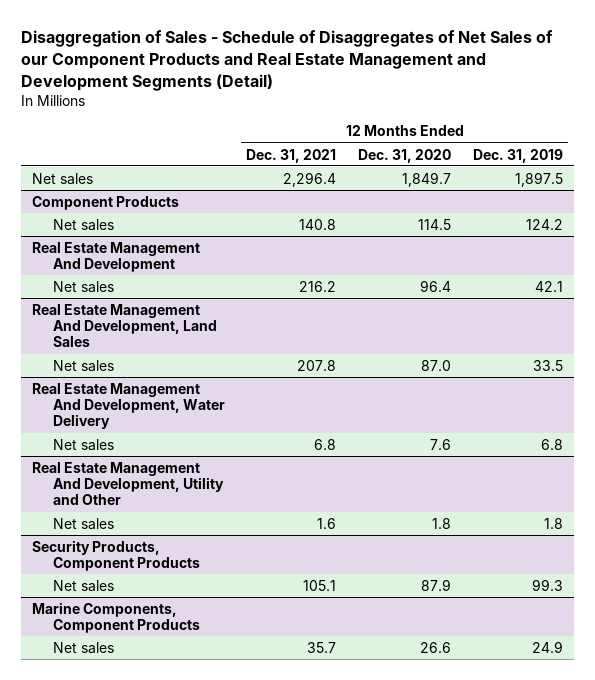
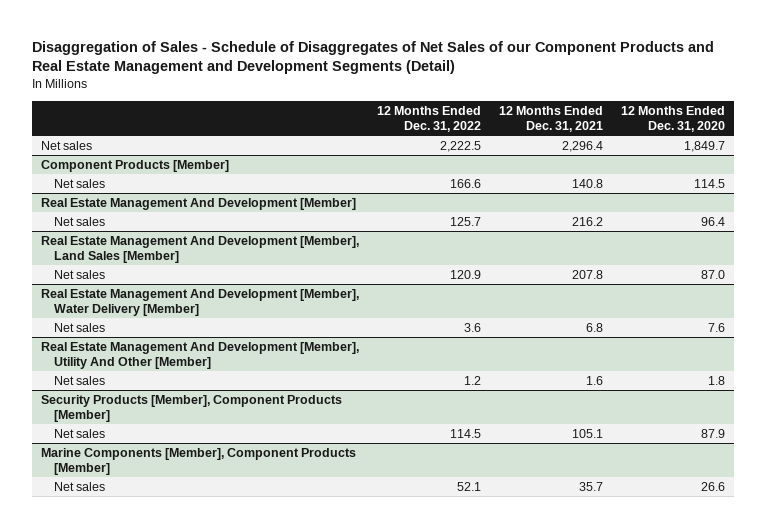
[472,148,563,163] Dec. 31, 2019 -> none
none -> [377,105,482,132] 12 Months Ended Dec. 31, 2022
[32,195,180,210] Component Products -> [41,159,230,172] Component Products [Member]
[32,241,201,272] Real Estate Management And Development -> [41,197,357,210] Real Estate Management And Development [Member]
[32,303,217,348] Real Estate Management And Development, Land Sales -> [41,235,360,264] Real Estate Management And Development [Member], Land Sales [Member]
[32,382,225,430] Real Estate Management And Development, Water Delivery -> [41,288,360,317] Real Estate Management And Development [Member], Water Delivery [Member]
[32,461,224,506] Real Estate Management And Development, Utility and Other -> [41,341,360,370] Real Estate Management And Development [Member], Utility And Other [Member]
[32,539,200,571] Security Products, Component Products -> [41,394,343,423] Security Products [Member], Component Products [Member]
[32,601,200,633] Marine Components, Component Products -> [41,447,357,476] Marine Components [Member], Component Products [Member]

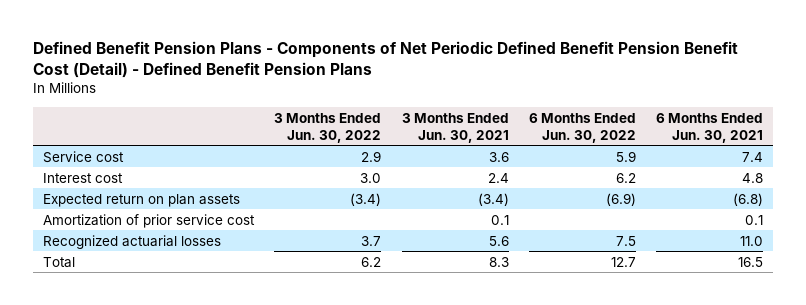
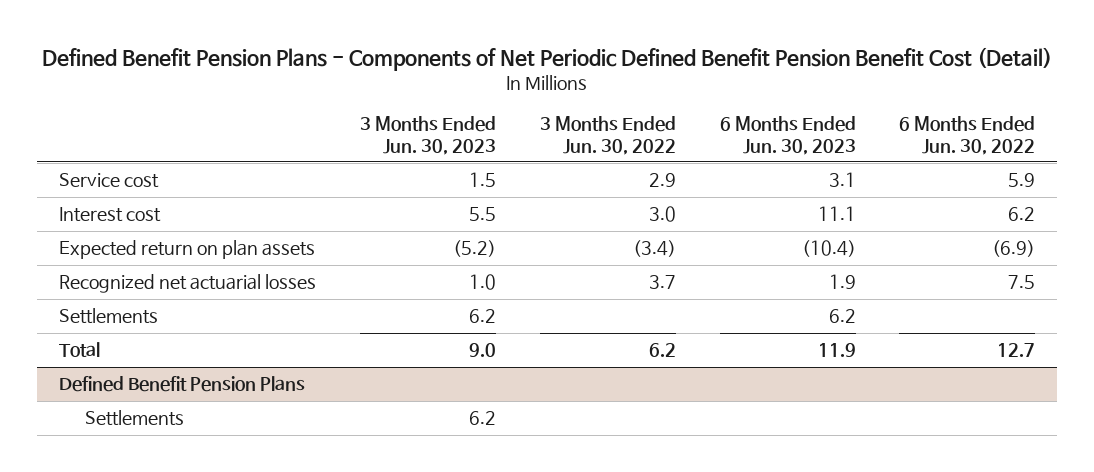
[32,41,738,79] Defined Benefit Pension Plans - Components of Net Periodic Defined Benefit Pension Benefit Cost (Detail) - Defined Benefit Pension Plans -> [42,46,1053,71] Defined Benefit Pension Plans - Components of Net Periodic Defined Benefit Pension Benefit Cost (Detail)
[401,112,509,143] 3 Months Ended Jun. 30, 2021 -> none
[656,112,764,143] 6 Months Ended Jun. 30, 2021 -> none
none -> [359,116,496,155] 3 Months Ended Jun. 30, 2023
none -> [719,116,856,155] 6 Months Ended Jun. 30, 2023
[43,213,256,228] Amortization of prior service cost -> none
[43,234,222,249] Recognized actuarial losses -> [58,274,316,294] Recognized net actuarial losses
none -> [58,308,158,325] Settlements
none -> [58,376,305,393] Defined Benefit Pension Plans
none -> [85,410,185,427] Settlements

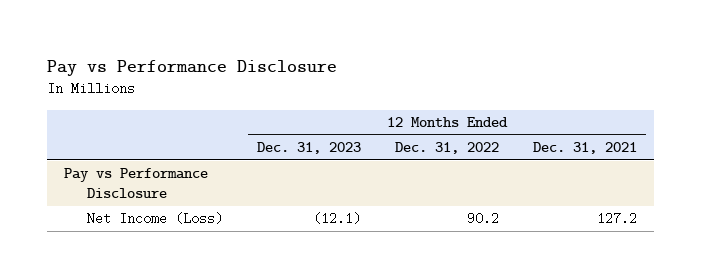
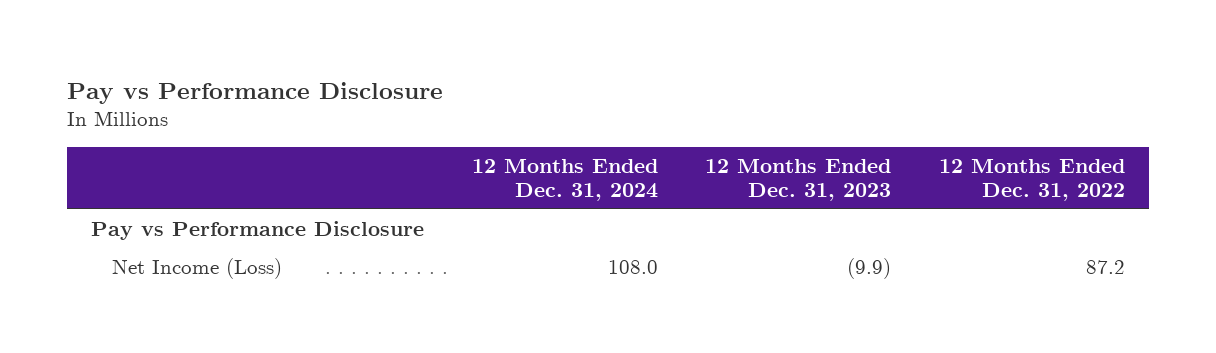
[533,142,638,155] Dec. 31, 2021 -> none
none -> [471,158,658,201] 12 Months Ended Dec. 31, 2024
[312,212,361,226] (12.1) -> [847,257,892,279] (9.9)
[466,212,499,226] 90.2 -> [1086,259,1126,274] 87.2

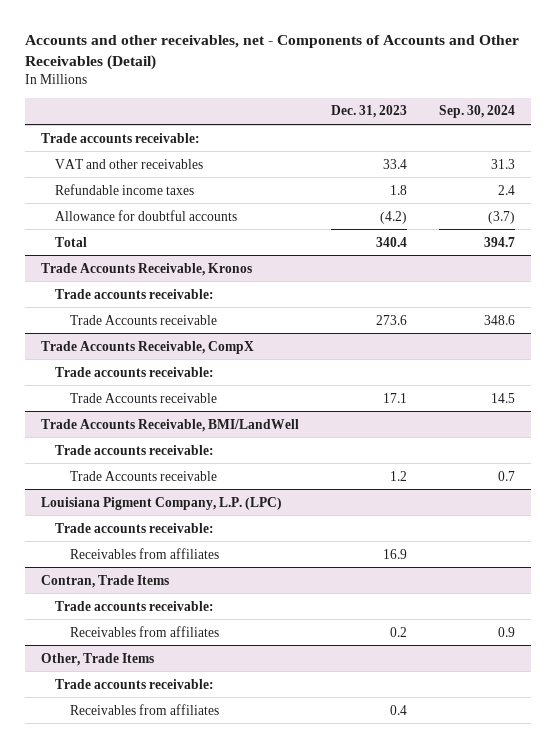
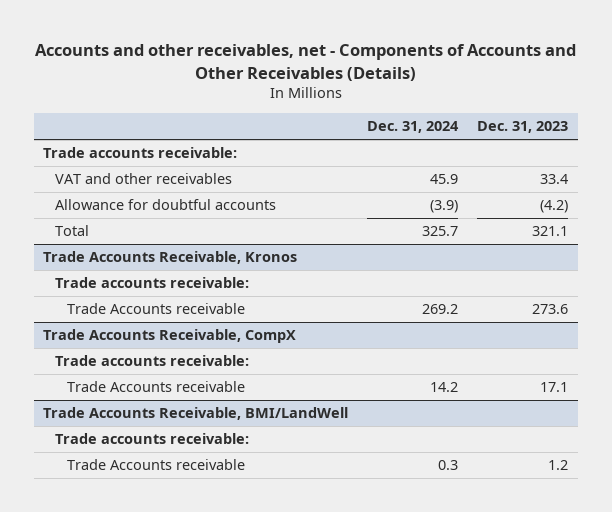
[24,35,519,71] Accounts and other receivables, net - Components of Accounts and Other Receivables (Detail) -> [34,44,576,81] Accounts and other receivables, net - Components of Accounts and Other Receivables (Details)
[438,105,515,119] Sep. 30, 2024 -> none
none -> [367,121,460,134] Dec. 31, 2024
[55,183,195,195] Refundable income taxes -> none
[375,236,407,247] 340.4 -> [532,226,569,237] 321.1
[40,496,282,510] Louisiana Pigment Company, L.P. (LPC) -> none
[55,522,215,533] Trade accounts receivable: -> none
[69,547,219,559] Receivables from affiliates -> none
[40,574,169,588] Contran, Trade Items -> none
[55,600,215,611] Trade accounts receivable: -> none
[69,625,219,637] Receivables from affiliates -> none
[40,652,154,666] Other, Trade Items -> none
[55,678,215,689] Trade accounts receivable: -> none
[69,703,219,715] Receivables from affiliates -> none

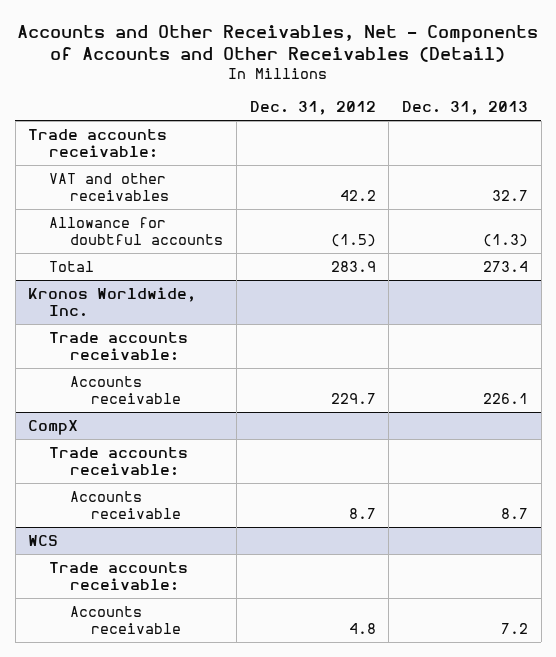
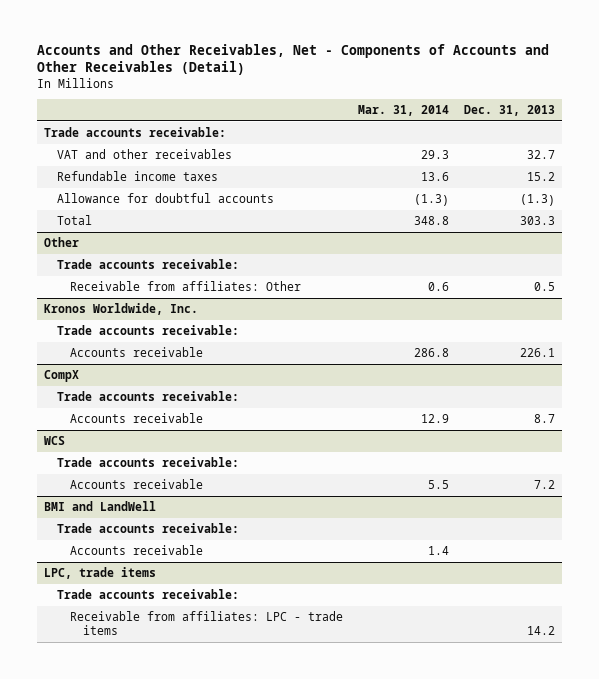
[249,101,376,116] Dec. 31, 2012 -> none
none -> [357,105,449,117] Mar. 31, 2014
none -> [57,171,219,182] Refundable income taxes
[483,260,529,272] 273.4 -> [519,216,555,226] 303.3
none -> [44,237,80,248] Other
none -> [57,259,240,270] Trade accounts receivable:
none -> [69,281,301,292] Receivable from affiliates: Other
none -> [44,501,157,512] BMI and LandWell
none -> [57,523,240,534] Trade accounts receivable:
none -> [69,545,203,556] Accounts receivable
none -> [44,567,157,580] LPC, trade items
none -> [57,589,240,600] Trade accounts receivable:
none -> [69,611,343,635] Receivable from affiliates: LPC - trade items

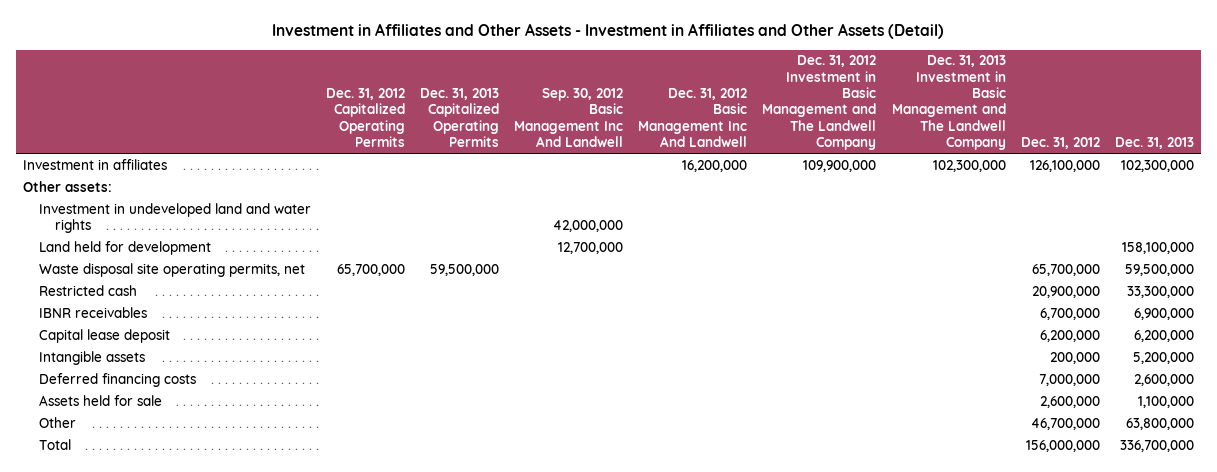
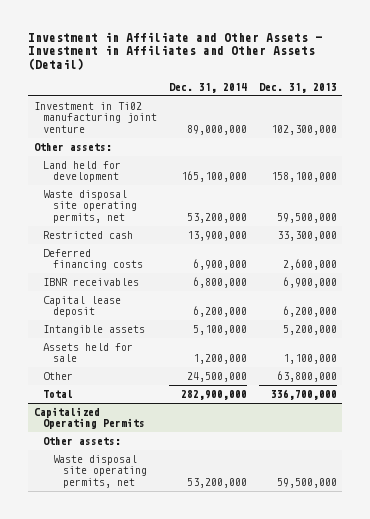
[272,23,945,40] Investment in Affiliates and Other Assets - Investment in Affiliates and Other Assets (Detail) -> [28,31,323,70] Investment in Affiliate and Other Assets - Investment in Affiliates and Other Assets (Detail)
[326,88,406,148] Dec. 31, 2012 Capitalized Operating Permits -> none
[420,88,500,148] Dec. 31, 2013 Capitalized Operating Permits -> none
[514,88,624,148] Sep. 30, 2012 Basic Management Inc And Landwell -> none
[638,88,748,148] Dec. 31, 2012 Basic Management Inc And Landwell -> none
[762,55,877,151] Dec. 31, 2012 Investment in Basic Management and The Landwell Company -> none
[891,55,1006,151] Dec. 31, 2013 Investment in Basic Management and The Landwell Company -> none
[1020,137,1100,150] Dec. 31, 2012 -> none
none -> [168,82,247,93] Dec. 31, 2014
[23,158,168,170] Investment in affiliates -> [33,102,158,133] Investment in Ti02 manufacturing joint venture
[39,202,312,234] Investment in undeveloped land and water rights -> none
[39,372,197,387] Deferred financing costs -> [43,249,143,271] Deferred financing costs
none -> [33,407,146,430] Capitalized Operating Permits
none -> [43,437,122,446] Other assets:
none -> [52,455,147,488] Waste disposal site operating permits, net

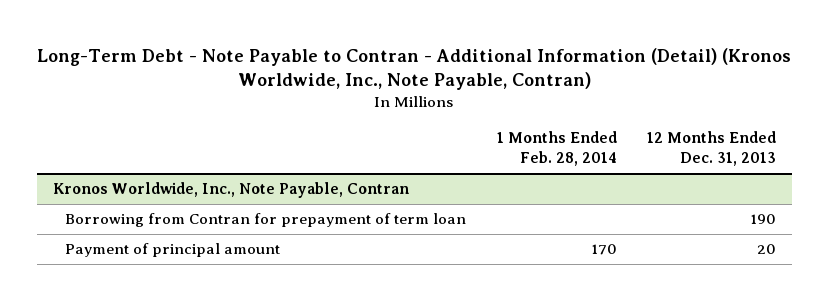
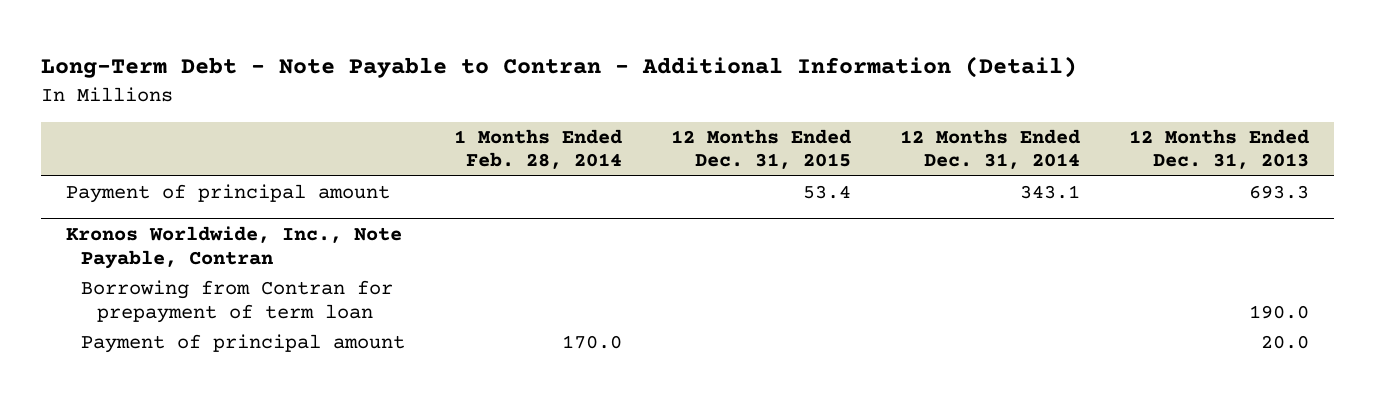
[37,47,792,90] Long-Term Debt - Note Payable to Contran - Additional Information (Detail) (Kronos Worldwide, Inc., Note Payable, Contran) -> [41,56,1078,79] Long-Term Debt - Note Payable to Contran - Additional Information (Detail)
none -> [671,128,852,170] 12 Months Ended Dec. 31, 2015
none -> [900,128,1081,170] 12 Months Ended Dec. 31, 2014
none -> [65,184,390,204] Payment of principal amount
[750,214,777,225] 190 -> [1249,304,1310,319] 190.0
[590,244,617,256] 170 -> [562,335,623,350] 170.0
[757,244,777,255] 20 -> [1261,335,1310,350] 20.0

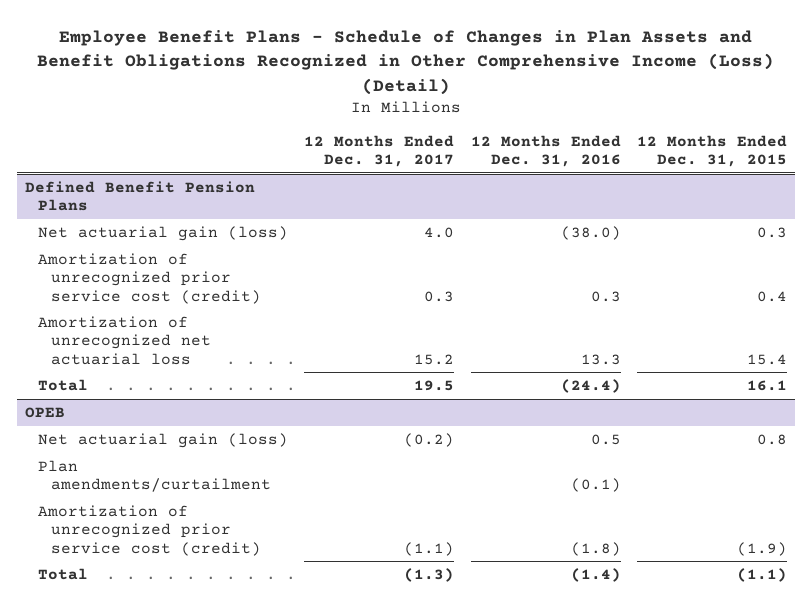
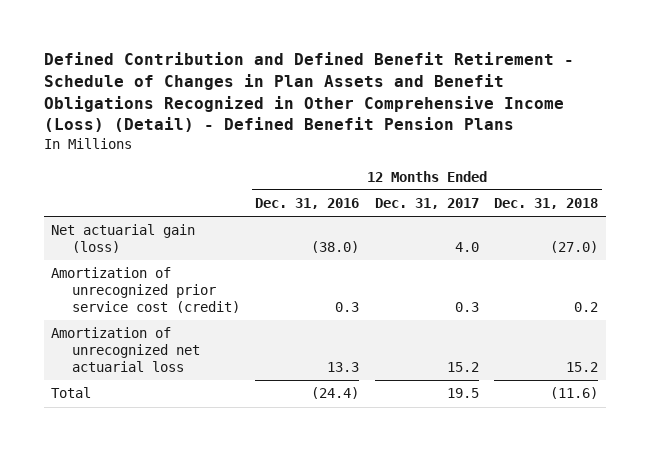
[37,29,775,95] Employee Benefit Plans - Schedule of Changes in Plan Assets and Benefit Obligations Recognized in Other Comprehensive Income (Loss) (Detail) -> [43,52,574,133] Defined Contribution and Defined Benefit Retirement - Schedule of Changes in Plan Assets and Benefit Obligations Recognized in Other Comprehensive Income (Loss) (Detail) - Defined Benefit Pension Plans
[637,134,788,168] 12 Months Ended Dec. 31, 2015 -> none
none -> [494,198,599,210] Dec. 31, 2018
[25,180,256,212] Defined Benefit Pension Plans -> none
[25,406,66,418] OPEB -> none
[38,432,289,448] Net actuarial gain (loss) -> none
[38,459,272,493] Plan amendments/curtailment -> none
[38,504,262,556] Amortization of unrecognized prior service cost (credit) -> none
[38,567,89,580] Total -> none

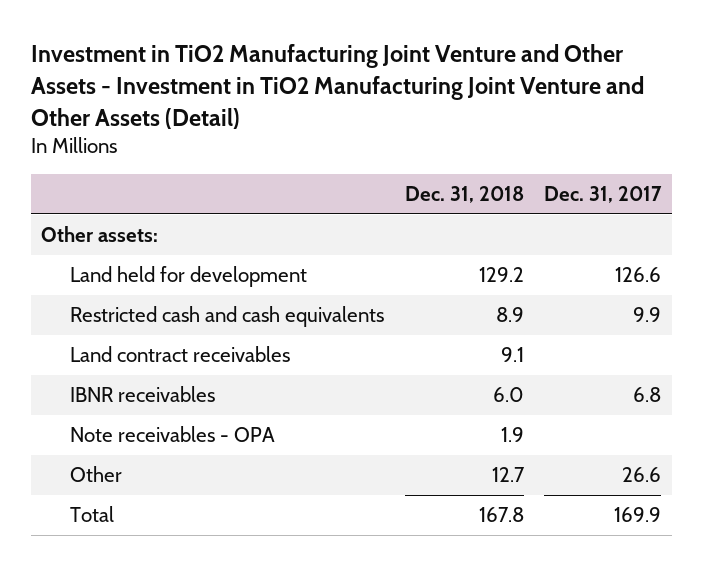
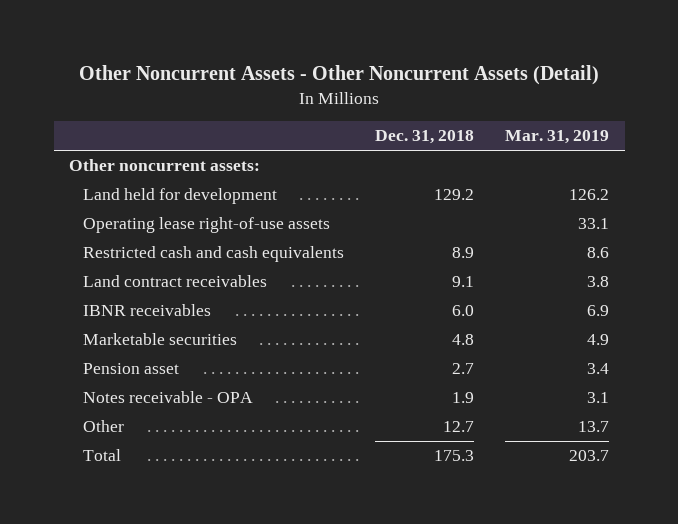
[30,44,644,129] Investment in TiO2 Manufacturing Joint Venture and Other Assets - Investment in TiO2 Manufacturing Joint Venture and Other Assets (Detail) -> [79,65,600,86] Other Noncurrent Assets - Other Noncurrent Assets (Detail)
[544,185,663,203] Dec. 31, 2017 -> none
none -> [505,130,610,145] Mar. 31, 2019
[40,226,158,243] Other assets: -> [69,159,261,172] Other noncurrent assets:
none -> [82,217,330,234] Operating lease right-of-use assets
none -> [82,333,237,346] Marketable securities
none -> [82,363,179,375] Pension asset
[70,426,276,443] Note receivables - OPA -> [82,391,253,404] Notes receivable - OPA
[478,507,524,523] 167.8 -> [433,450,474,462] 175.3

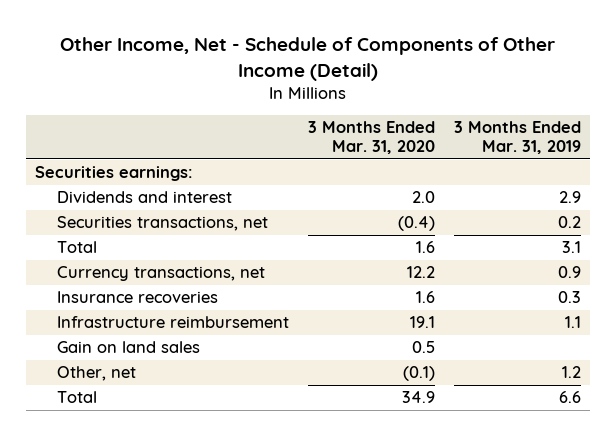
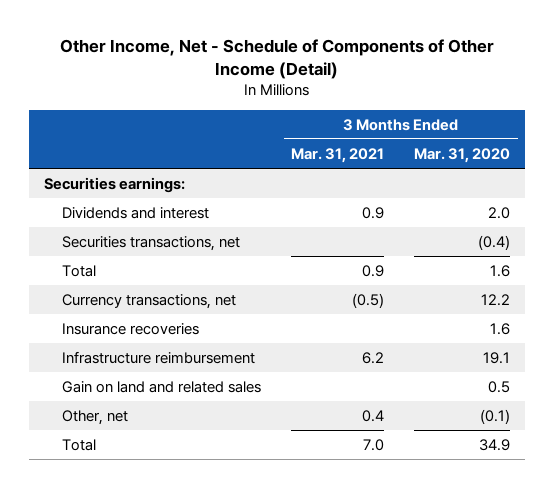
[453,121,581,155] 3 Months Ended Mar. 31, 2019 -> none
none -> [291,147,385,163] Mar. 31, 2021
[57,341,201,354] Gain on land sales -> [61,380,261,393] Gain on land and related sales

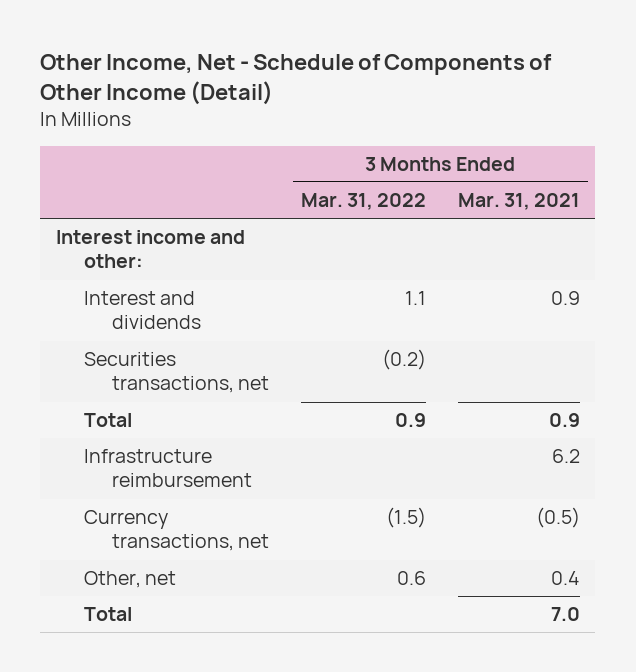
[414,147,511,163] Mar. 31, 2020 -> none
none -> [300,193,426,211] Mar. 31, 2022
[43,176,185,193] Securities earnings: -> [56,230,246,269] Interest income and other:
[61,206,209,219] Dividends and interest -> [84,291,201,330] Interest and dividends
[61,322,199,335] Insurance recoveries -> none
[61,380,261,393] Gain on land and related sales -> none
[61,293,236,309] Currency transactions, net -> [84,510,269,552] Currency transactions, net

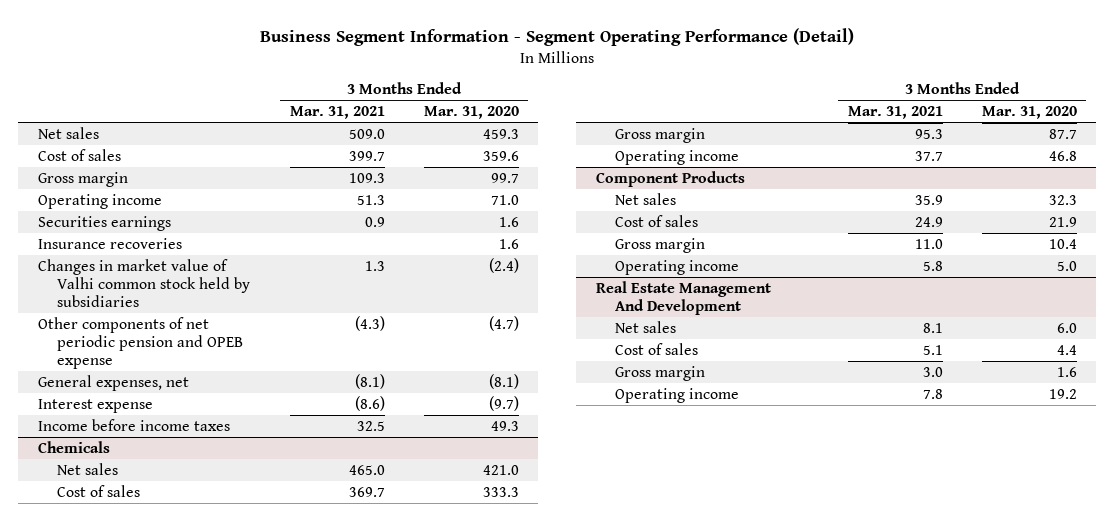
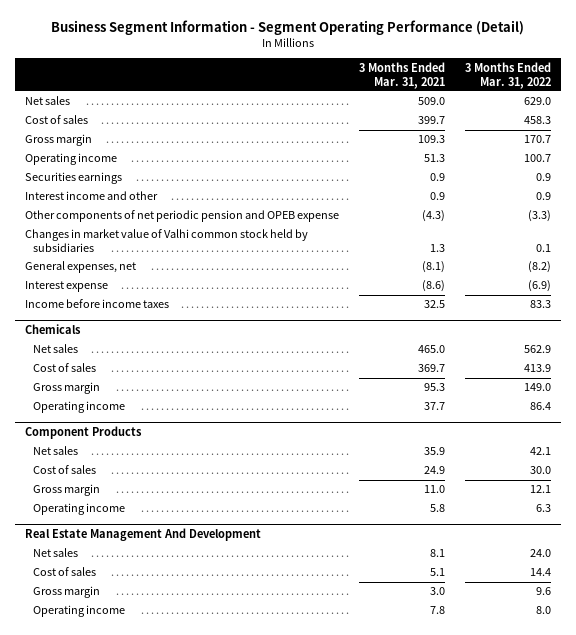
[423,106,519,120] Mar. 31, 2020 -> none
none -> [465,61,552,89] 3 Months Ended Mar. 31, 2022
[37,237,182,249] Insurance recoveries -> none
none -> [24,191,158,201] Interest income and other
[37,258,251,307] Changes in market value of Valhi common stock held by subsidiaries -> [24,229,308,253] Changes in market value of Valhi common stock held by subsidiaries

